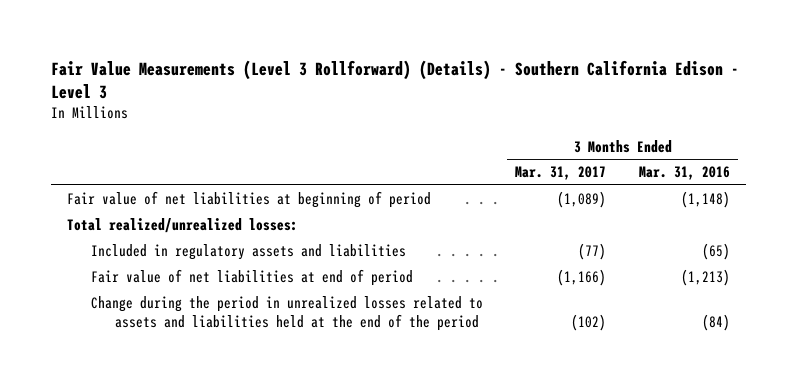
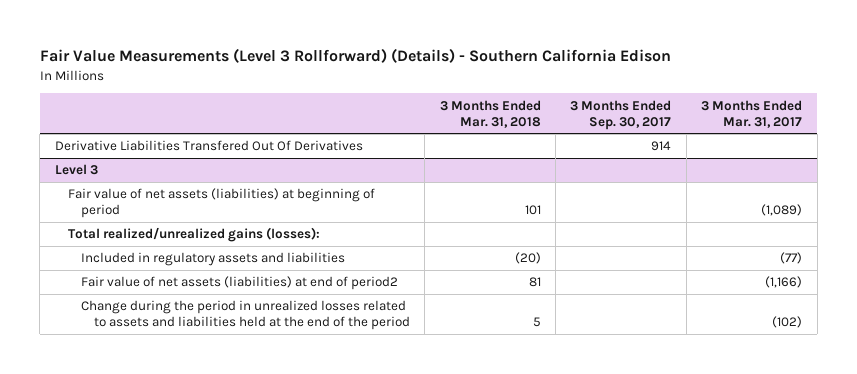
[51,59,740,99] Fair Value Measurements (Level 3 Rollforward) (Details) - Southern California Edison - Level 3 -> [39,48,671,64] Fair Value Measurements (Level 3 Rollforward) (Details) - Southern California Edison
[638,166,730,181] Mar. 31, 2016 -> none
none -> [439,99,541,128] 3 Months Ended Mar. 31, 2018
none -> [570,99,672,130] 3 Months Ended Sep. 30, 2017
none -> [54,140,363,152] Derivative Liabilities Transfered Out Of Derivatives
none -> [54,164,98,176] Level 3
[67,191,432,209] Fair value of net liabilities at beginning of period -> [67,188,375,219] Fair value of net assets (liabilities) at beginning of period
[67,218,299,234] Total realized/unrealized losses: -> [67,227,320,243] Total realized/unrealized gains (losses):
[91,269,414,287] Fair value of net liabilities at end of period -> [80,276,398,291] Fair value of net assets (liabilities) at end of period2

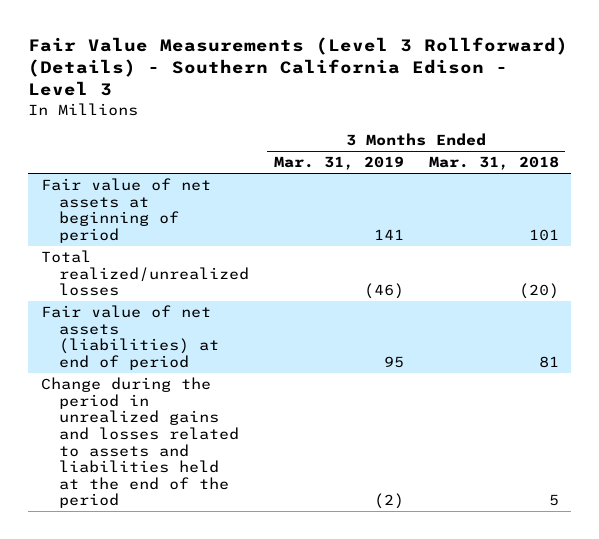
[39,48,671,64] Fair Value Measurements (Level 3 Rollforward) (Details) - Southern California Edison -> [28,36,569,97] Fair Value Measurements (Level 3 Rollforward) (Details) - Southern California Edison - Level 3
[570,99,672,130] 3 Months Ended Sep. 30, 2017 -> none
[701,99,803,128] 3 Months Ended Mar. 31, 2017 -> none
none -> [273,156,404,171] Mar. 31, 2019
[54,140,363,152] Derivative Liabilities Transfered Out Of Derivatives -> none
[54,164,98,176] Level 3 -> none
[67,227,320,243] Total realized/unrealized gains (losses): -> none
[67,188,375,219] Fair value of net assets (liabilities) at beginning of period -> [40,178,211,243] Fair value of net assets at beginning of period
[80,252,345,267] Included in regulatory assets and liabilities -> [40,250,249,297] Total realized/unrealized losses
[80,276,398,291] Fair value of net assets (liabilities) at end of period2 -> [40,305,219,370] Fair value of net assets (liabilities) at end of period
[80,300,410,331] Change during the period in unrealized losses related to assets and liabilities held at the end of the period -> [40,377,239,509] Change during the period in unrealized gains and losses related to assets and liabilities held at the end of the period

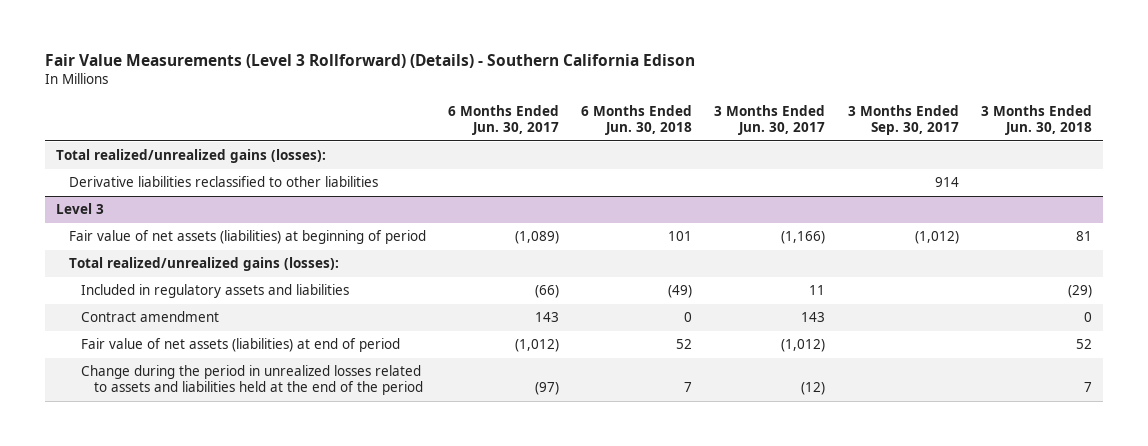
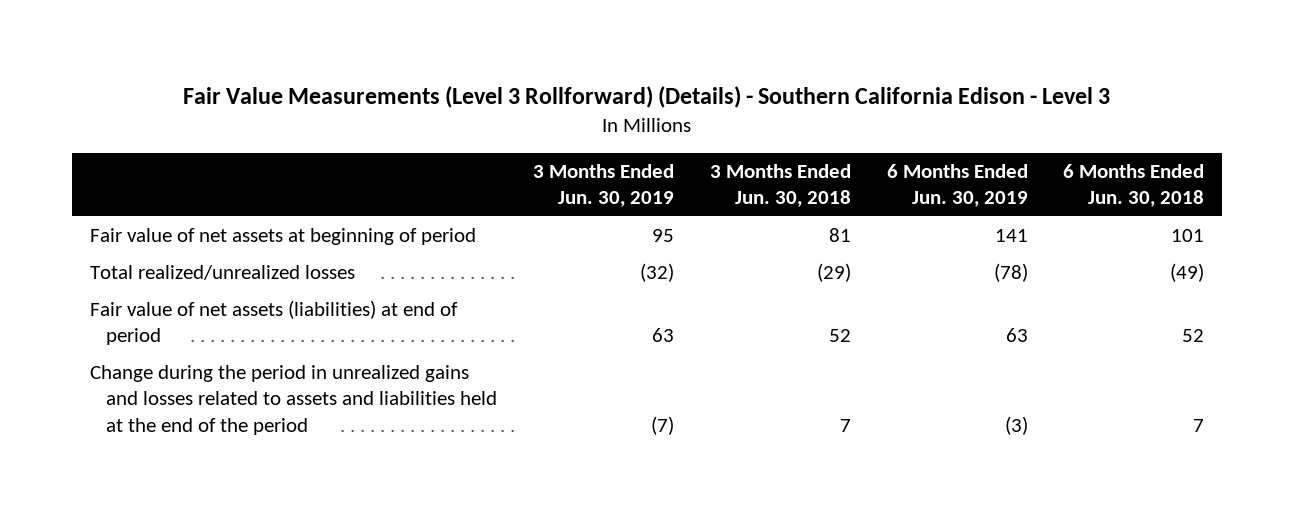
[44,53,695,68] Fair Value Measurements (Level 3 Rollforward) (Details) - Southern California Edison -> [183,86,1111,109] Fair Value Measurements (Level 3 Rollforward) (Details) - Southern California Edison - Level 3
[447,105,559,136] 6 Months Ended Jun. 30, 2017 -> none
[714,105,826,136] 3 Months Ended Jun. 30, 2017 -> none
[847,105,959,136] 3 Months Ended Sep. 30, 2017 -> none
none -> [533,163,675,207] 3 Months Ended Jun. 30, 2019
none -> [886,163,1028,207] 6 Months Ended Jun. 30, 2019
[55,149,326,164] Total realized/unrealized gains (losses): -> none
[68,176,378,188] Derivative liabilities reclassified to other liabilities -> none
[55,203,104,215] Level 3 -> none
[68,257,339,272] Total realized/unrealized gains (losses): -> none
[81,311,220,323] Contract amendment -> none
[68,230,426,245] Fair value of net assets (liabilities) at beginning of period -> [89,228,476,246] Fair value of net assets at beginning of period
[81,284,350,299] Included in regulatory assets and liabilities -> [89,265,355,281] Total realized/unrealized losses
[81,365,424,396] Change during the period in unrealized losses related to assets and liabilities held at the end of the period -> [89,365,498,435] Change during the period in unrealized gains and losses related to assets and liabilities held at the end of the period

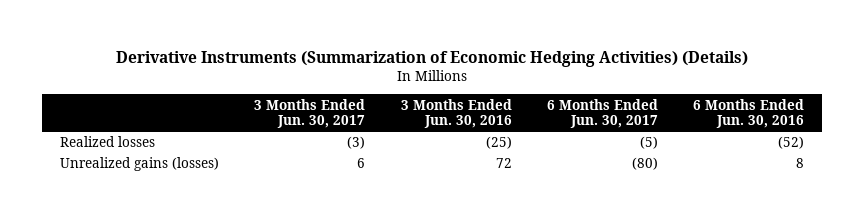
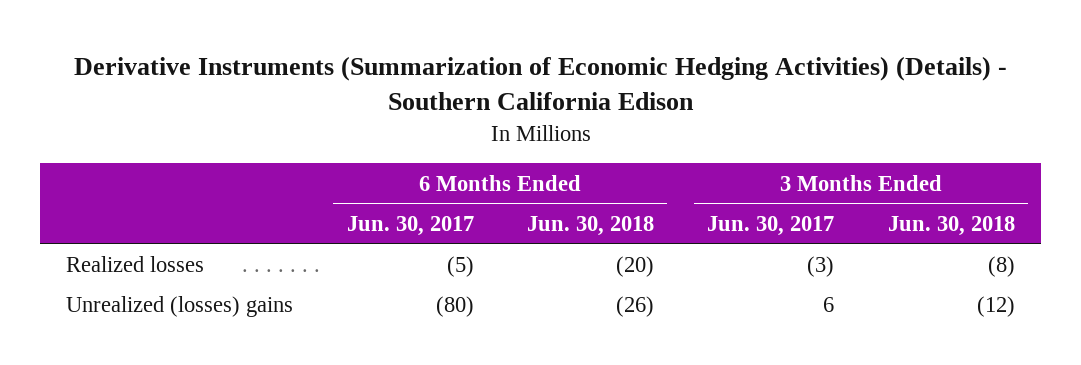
[116,51,749,68] Derivative Instruments (Summarization of Economic Hedging Activities) (Details) -> [73,55,1007,111] Derivative Instruments (Summarization of Economic Hedging Activities) (Details) - Southern California Edison
[400,98,512,129] 3 Months Ended Jun. 30, 2016 -> none
[693,98,805,129] 6 Months Ended Jun. 30, 2016 -> none
none -> [527,216,655,237] Jun. 30, 2018
none -> [887,216,1015,237] Jun. 30, 2018
[60,157,220,172] Unrealized gains (losses) -> [66,296,294,318] Unrealized (losses) gains

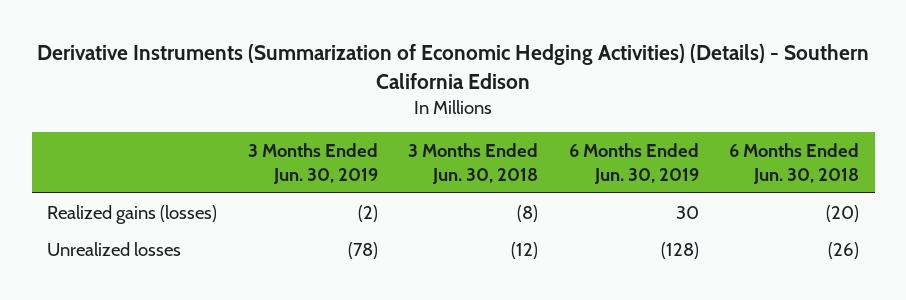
[346,216,474,237] Jun. 30, 2017 -> none
[707,216,835,237] Jun. 30, 2017 -> none
none -> [247,143,378,184] 3 Months Ended Jun. 30, 2019
none -> [568,143,699,184] 6 Months Ended Jun. 30, 2019
[66,256,205,273] Realized losses -> [46,204,217,224] Realized gains (losses)
[66,296,294,318] Unrealized (losses) gains -> [46,241,181,256] Unrealized losses

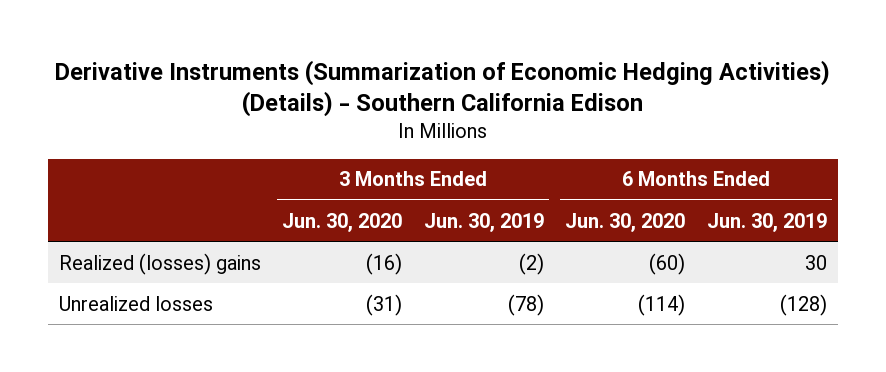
[408,143,539,184] 3 Months Ended Jun. 30, 2018 -> none
[729,143,860,184] 6 Months Ended Jun. 30, 2018 -> none
none -> [282,212,403,232] Jun. 30, 2020
none -> [565,212,686,232] Jun. 30, 2020
[46,204,217,224] Realized gains (losses) -> [58,252,261,275] Realized (losses) gains

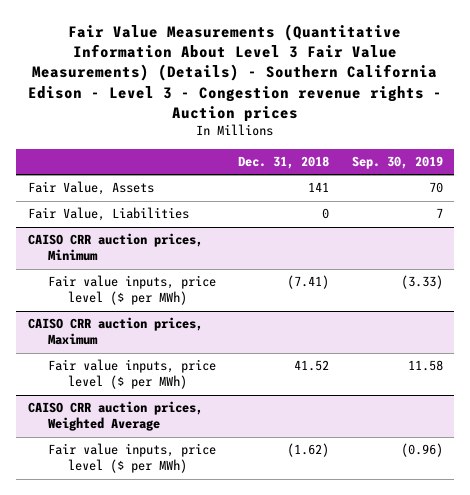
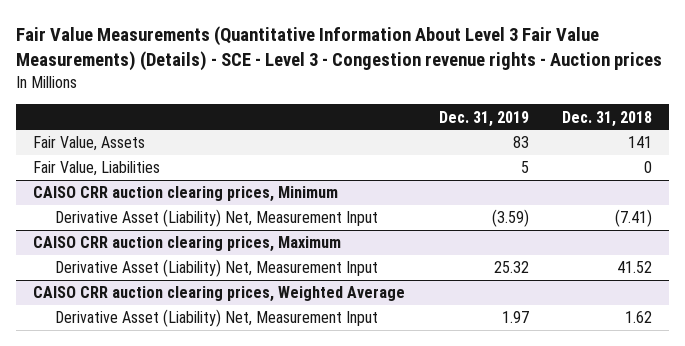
[28,23,443,122] Fair Value Measurements (Quantitative Information About Level 3 Fair Value Measurements) (Details) - Southern California Edison - Level 3 - Congestion revenue rights - Auction prices -> [16,26,663,72] Fair Value Measurements (Quantitative Information About Level 3 Fair Value Measurements) (Details) - SCE - Level 3 - Congestion revenue rights - Auction prices
[351,156,443,170] Sep. 30, 2019 -> none
none -> [438,110,529,127] Dec. 31, 2019
[47,443,216,474] Fair value inputs, price level ($ per MWh) -> none
[27,233,203,262] CAISO CRR auction prices, Minimum -> [32,186,338,203] CAISO CRR auction clearing prices, Minimum
[47,275,216,306] Fair value inputs, price level ($ per MWh) -> [54,209,378,228] Derivative Asset (Liability) Net, Measurement Input
[27,317,203,346] CAISO CRR auction prices, Maximum -> [32,236,341,253] CAISO CRR auction clearing prices, Maximum
[47,359,216,390] Fair value inputs, price level ($ per MWh) -> [54,259,378,278] Derivative Asset (Liability) Net, Measurement Input
[27,401,203,432] CAISO CRR auction prices, Weighted Average -> [32,286,405,303] CAISO CRR auction clearing prices, Weighted Average
none -> [54,309,378,328] Derivative Asset (Liability) Net, Measurement Input

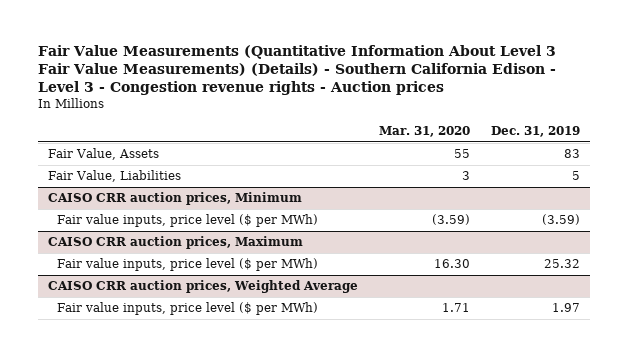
[16,26,663,72] Fair Value Measurements (Quantitative Information About Level 3 Fair Value Measurements) (Details) - SCE - Level 3 - Congestion revenue rights - Auction prices -> [38,45,557,96] Fair Value Measurements (Quantitative Information About Level 3 Fair Value Measurements) (Details) - Southern California Edison - Level 3 - Congestion revenue rights - Auction prices
[562,110,653,127] Dec. 31, 2018 -> none
none -> [379,125,471,137] Mar. 31, 2020
[32,186,338,203] CAISO CRR auction clearing prices, Minimum -> [48,192,303,206] CAISO CRR auction prices, Minimum
[54,209,378,228] Derivative Asset (Liability) Net, Measurement Input -> [57,214,319,228] Fair value inputs, price level ($ per MWh)
[32,236,341,253] CAISO CRR auction clearing prices, Maximum -> [48,236,304,250] CAISO CRR auction prices, Maximum
[54,259,378,278] Derivative Asset (Liability) Net, Measurement Input -> [57,258,319,272] Fair value inputs, price level ($ per MWh)
[32,286,405,303] CAISO CRR auction clearing prices, Weighted Average -> [48,280,359,294] CAISO CRR auction prices, Weighted Average
[54,309,378,328] Derivative Asset (Liability) Net, Measurement Input -> [57,302,319,316] Fair value inputs, price level ($ per MWh)

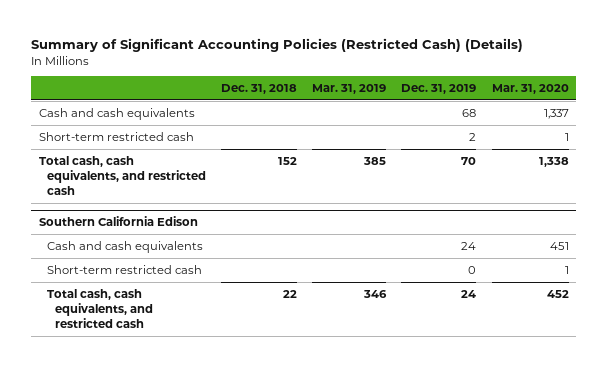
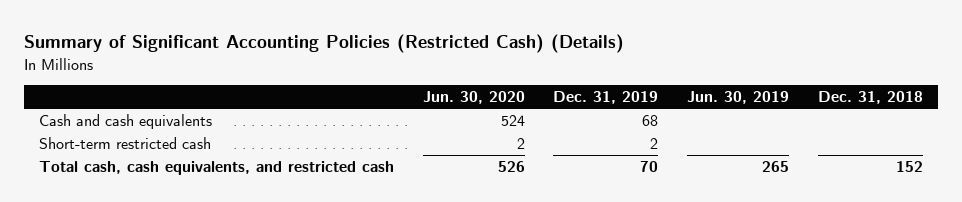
[312,84,387,95] Mar. 31, 2019 -> none
[491,84,569,95] Mar. 31, 2020 -> none
none -> [422,91,525,105] Jun. 30, 2020
none -> [687,91,790,105] Jun. 30, 2019
[38,216,198,227] Southern California Edison -> none
[47,240,204,253] Cash and cash equivalents -> none
[47,264,203,274] Short-term restricted cash -> none
[47,288,154,328] Total cash, cash equivalents, and restricted cash -> none

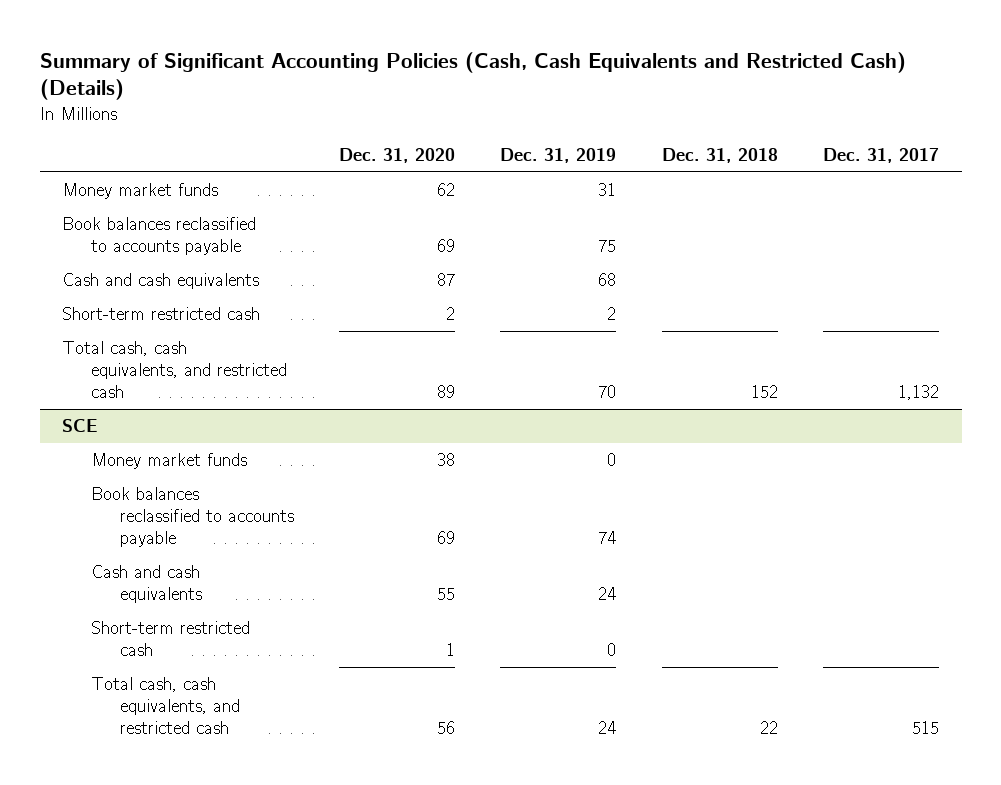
[24,34,625,54] Summary of Significant Accounting Policies (Restricted Cash) (Details) -> [39,51,906,101] Summary of Significant Accounting Policies (Cash, Cash Equivalents and Restricted Cash) (Details)
[422,91,525,105] Jun. 30, 2020 -> none
[687,91,790,105] Jun. 30, 2019 -> none
none -> [339,148,456,164] Dec. 31, 2020
none -> [822,148,939,164] Dec. 31, 2017
none -> [62,183,219,200] Money market funds
none -> [62,217,257,256] Book balances reclassified to accounts payable
none -> [62,419,99,433] SCE
none -> [91,453,248,470] Money market funds
none -> [91,487,294,547] Book balances reclassified to accounts payable
none -> [91,565,202,604] Cash and cash equivalents
none -> [91,621,251,657] Short-term restricted cash
none -> [91,677,240,734] Total cash, cash equivalents, and restricted cash

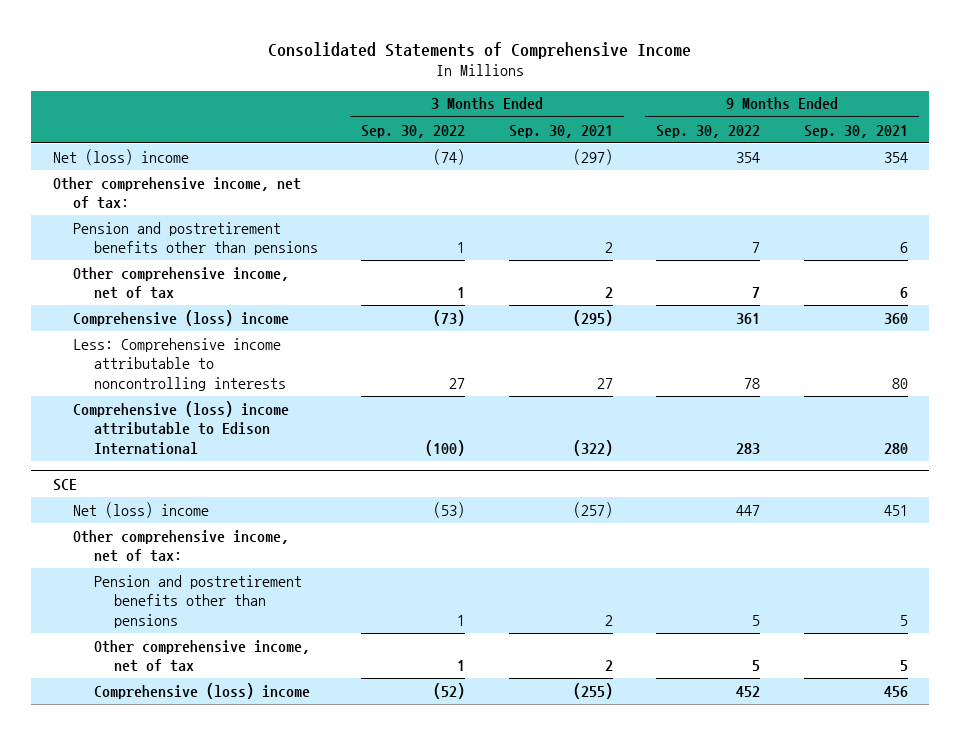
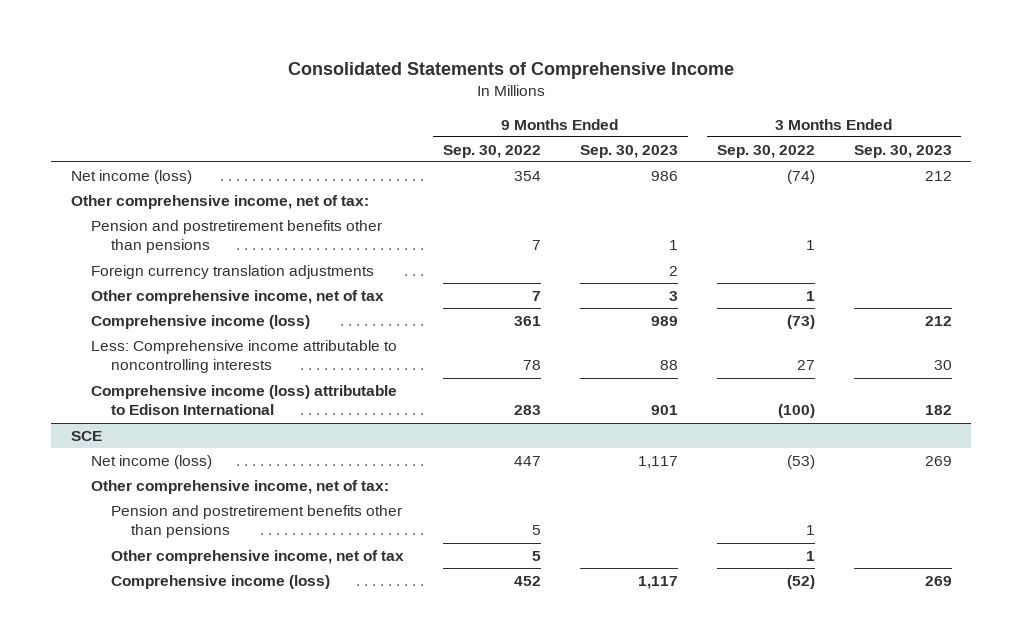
[508,124,613,138] Sep. 30, 2021 -> none
[803,124,908,138] Sep. 30, 2021 -> none
none -> [579,144,678,158] Sep. 30, 2023
none -> [853,144,952,158] Sep. 30, 2023
[52,148,189,165] Net (loss) income -> [70,169,192,184] Net income (loss)
none -> [90,264,374,279] Foreign currency translation adjustments
[73,309,290,326] Comprehensive (loss) income -> [90,314,310,329] Comprehensive income (loss)
[73,400,290,455] Comprehensive (loss) income attributable to Edison International -> [90,384,397,416] Comprehensive income (loss) attributable to Edison International
[73,501,210,518] Net (loss) income -> [90,454,212,469] Net income (loss)
[93,682,310,699] Comprehensive (loss) income -> [111,574,331,589] Comprehensive income (loss)

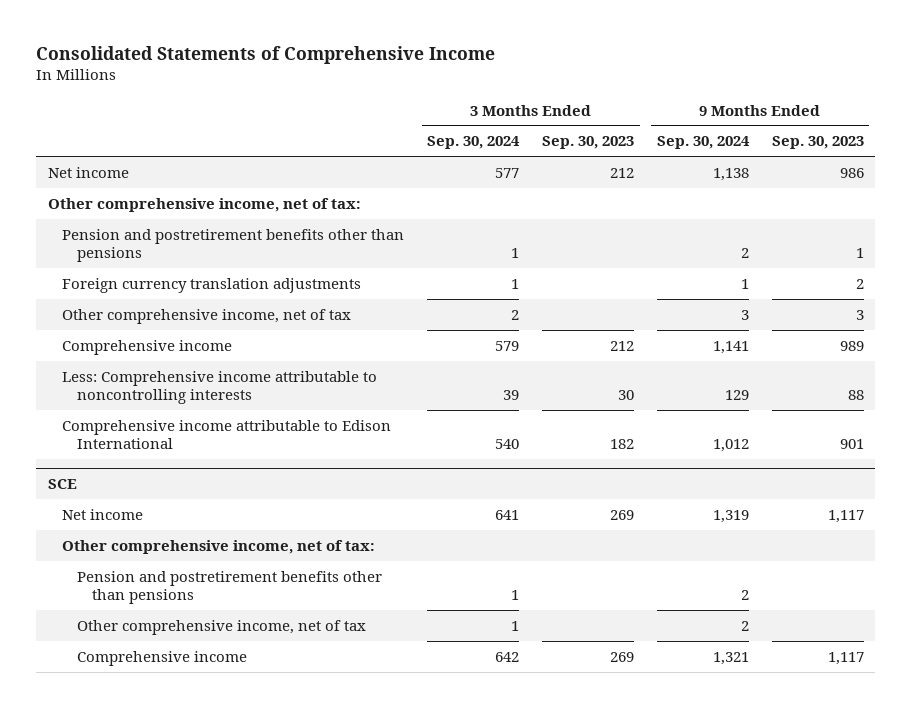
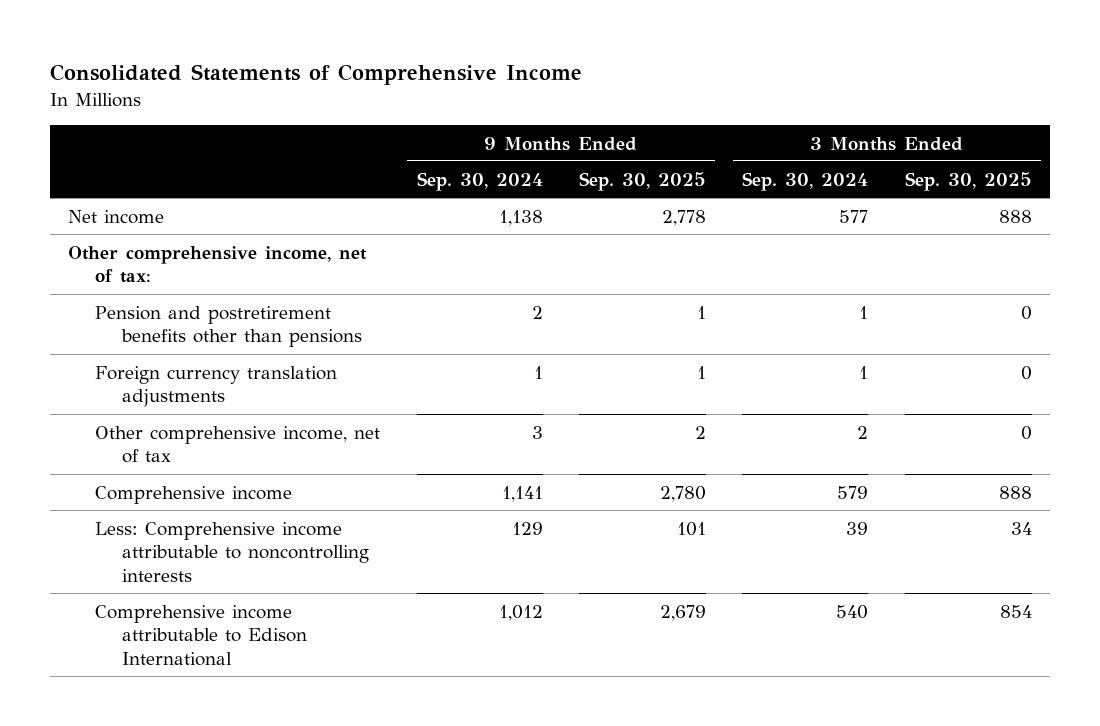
[542,136,635,150] Sep. 30, 2023 -> none
[771,136,864,150] Sep. 30, 2023 -> none
none -> [578,171,706,191] Sep. 30, 2025
none -> [904,171,1032,191] Sep. 30, 2025
[47,479,77,490] SCE -> none
[62,508,144,520] Net income -> none
[62,539,376,554] Other comprehensive income, net of tax: -> none
[77,570,383,605] Pension and postretirement benefits other than pensions -> none
[77,619,367,635] Other comprehensive income, net of tax -> none
[77,650,248,666] Comprehensive income -> none

